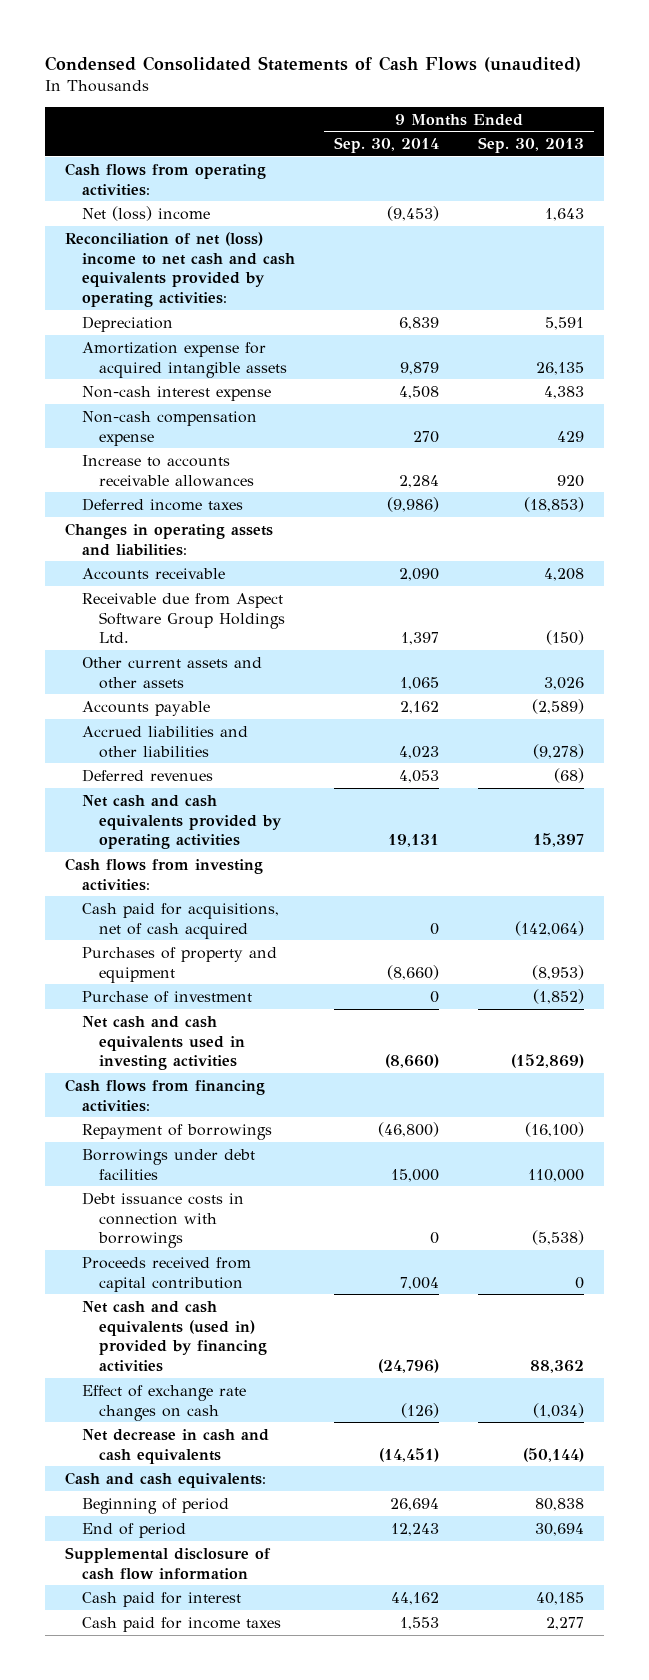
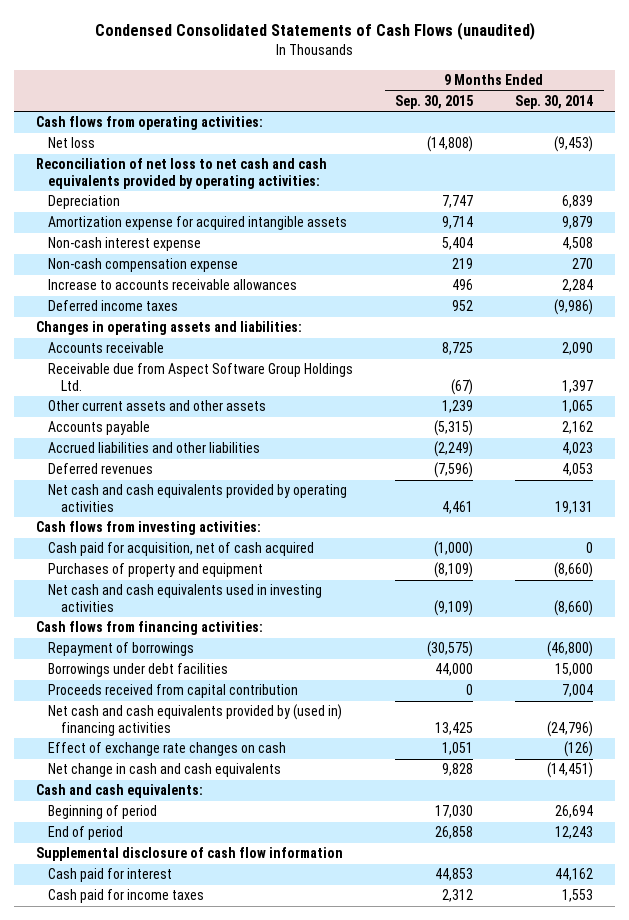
[478,137,585,154] Sep. 30, 2013 -> none
none -> [395,94,474,109] Sep. 30, 2015
[81,205,210,221] Net (loss) income -> [48,137,96,149] Net loss
[64,231,295,308] Reconciliation of net (loss) income to net cash and cash equivalents provided by operating activities: -> [35,158,327,189] Reconciliation of net loss to net cash and cash equivalents provided by operating activities:
[81,902,279,939] Cash paid for acquisitions, net of cash acquired -> [48,542,315,557] Cash paid for acquisition, net of cash acquired
[81,990,252,1003] Purchase of investment -> none
[81,1191,244,1249] Debt issuance costs in connection with borrowings -> none
[81,1300,267,1373] Net cash and cash equivalents (used in) provided by financing activities -> [48,704,343,736] Net cash and cash equivalents provided by (used in) financing activities
[81,1428,269,1464] Net decrease in cash and cash equivalents -> [48,763,282,778] Net change in cash and cash equivalents

